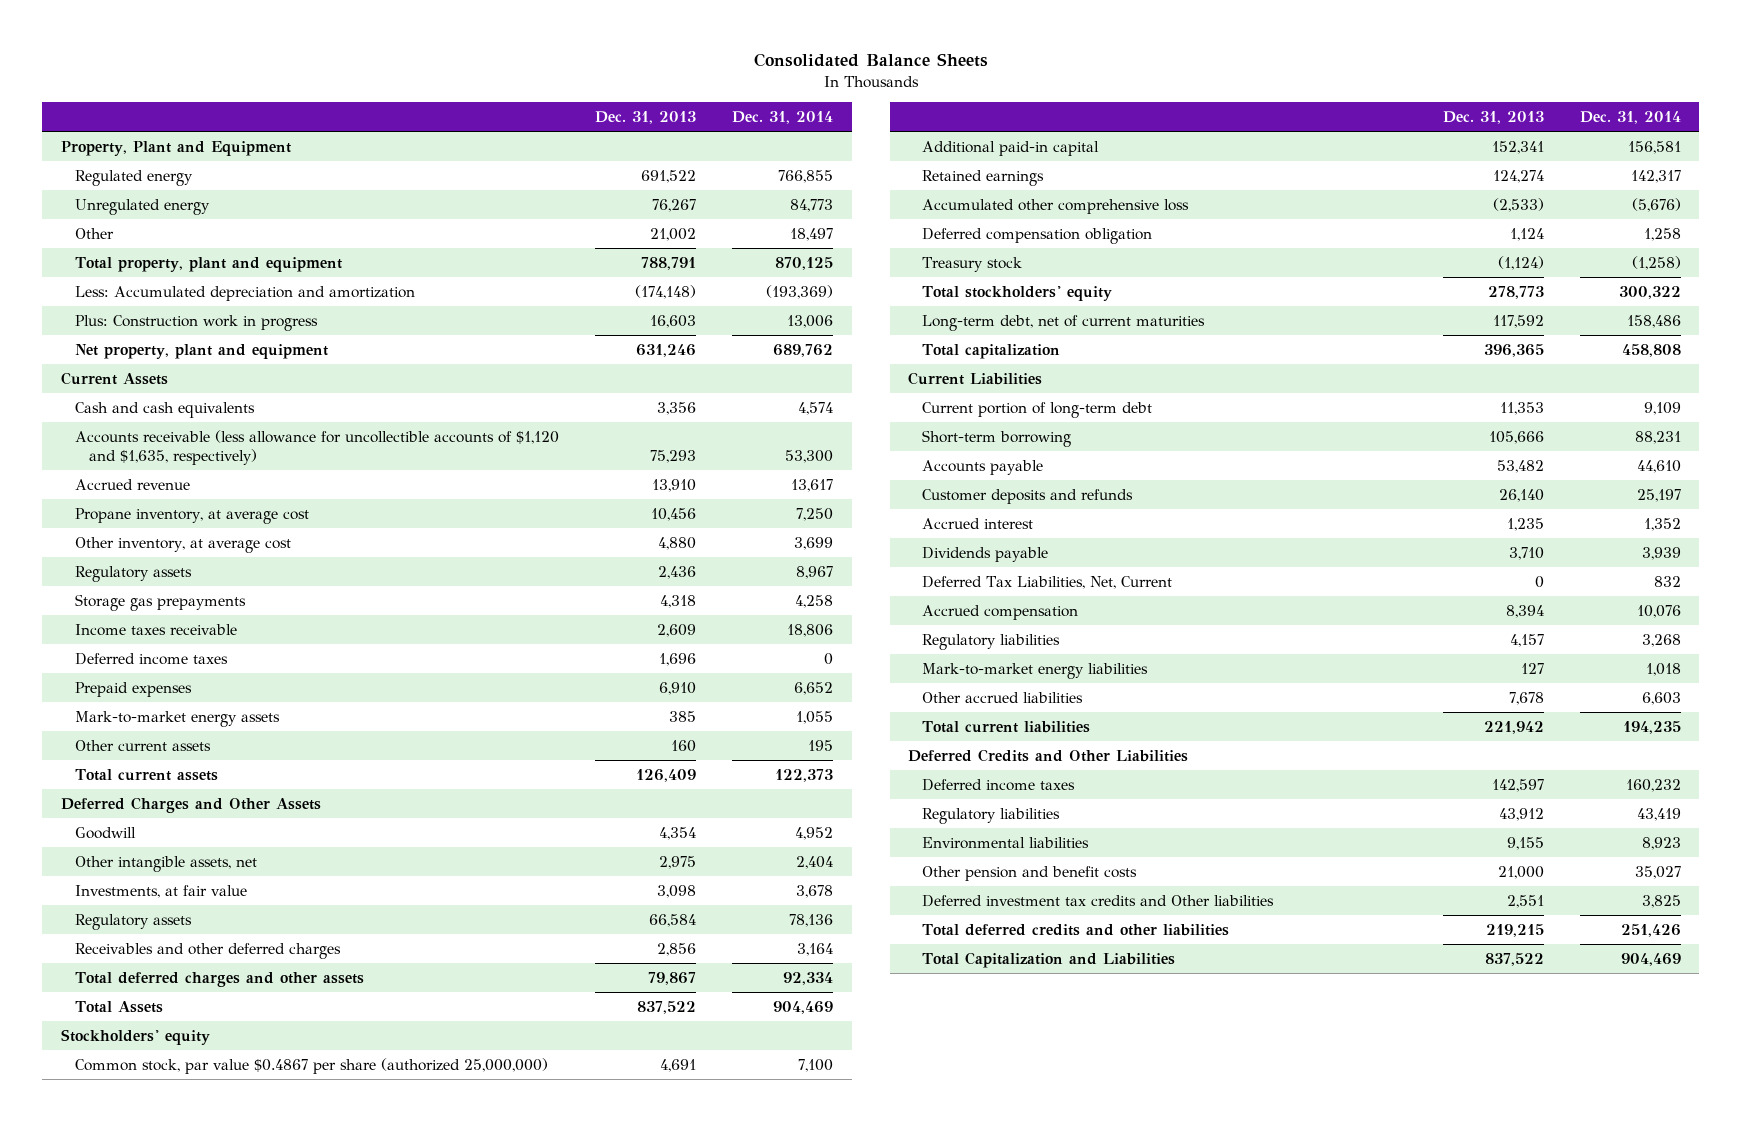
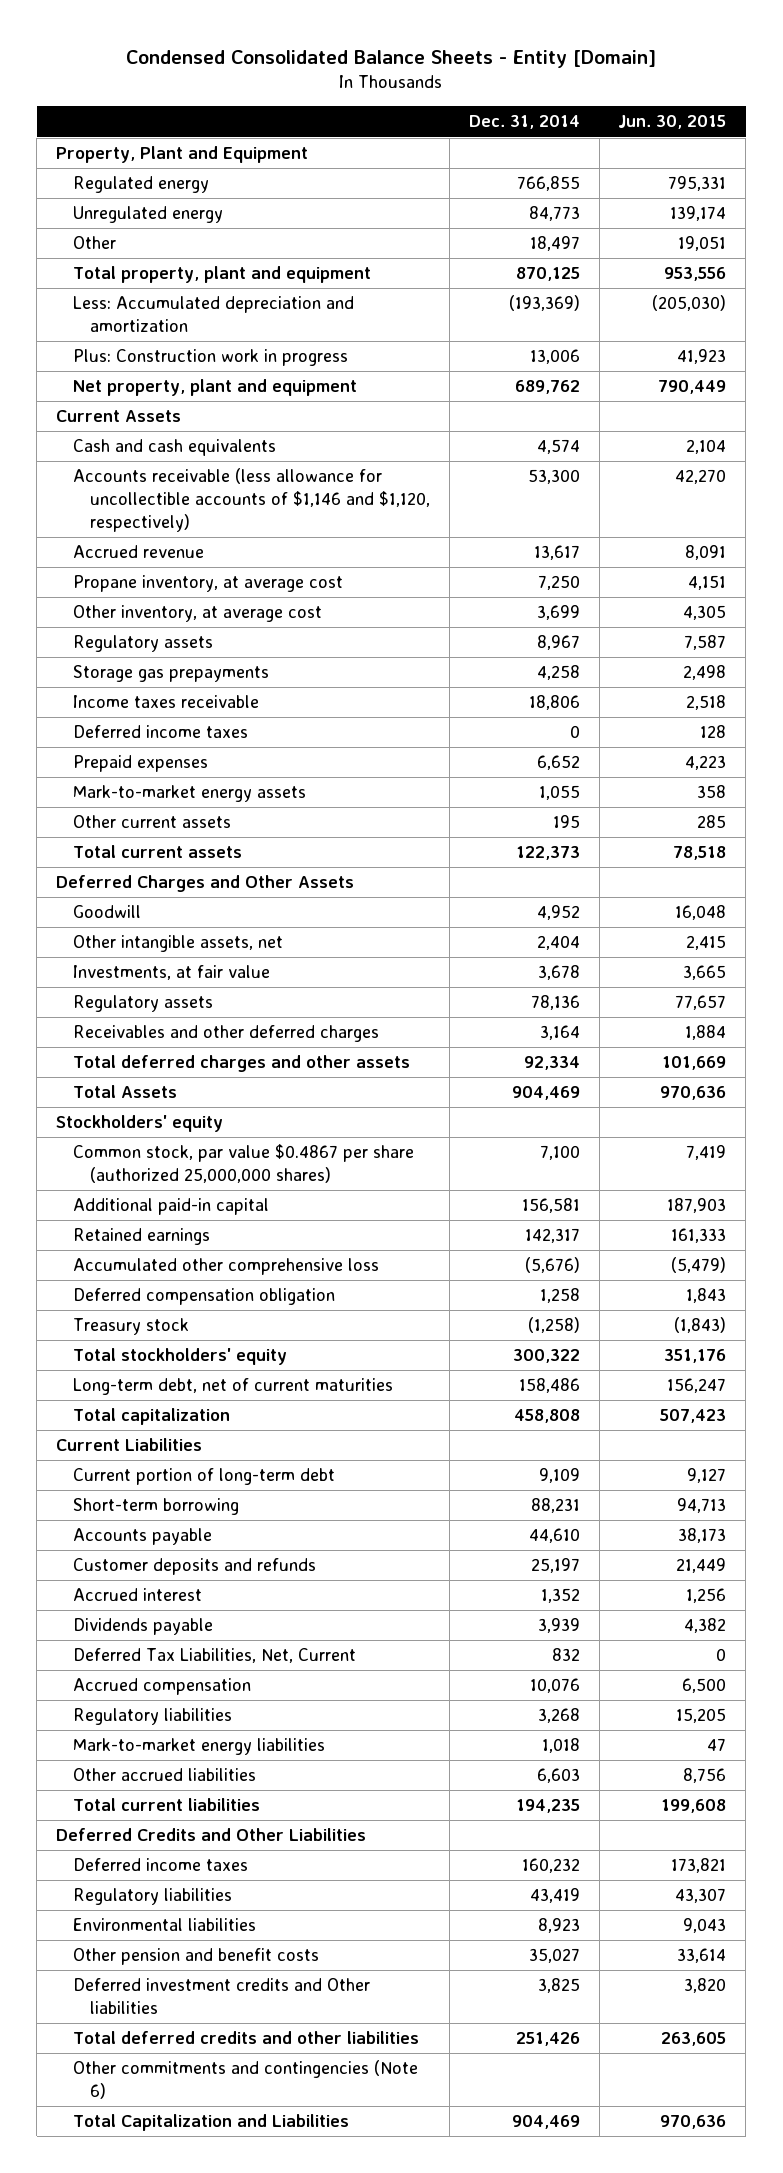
[753,53,988,68] Consolidated Balance Sheets -> [126,50,657,69] Condensed Consolidated Balance Sheets - Entity [Domain]
[595,111,697,125] Dec. 31, 2013 -> none
none -> [618,115,727,130] Jun. 30, 2015
[74,429,559,465] Accounts receivable (less allowance for uncollectible accounts of $1,120 and $1,635, respectively) -> [72,468,430,532] Accounts receivable (less allowance for uncollectible accounts of $1,146 and $1,120, respectively)
[74,1057,548,1074] Common stock, par value $0.4867 per share (authorized 25,000,000) -> [72,1144,414,1183] Common stock, par value $0.4867 per share (authorized 25,000,000 shares)
[922,894,1275,907] Deferred investment tax credits and Other liabilities -> [72,1978,370,2014] Deferred investment credits and Other liabilities
none -> [72,2060,418,2099] Other commitments and contingencies (Note 6)

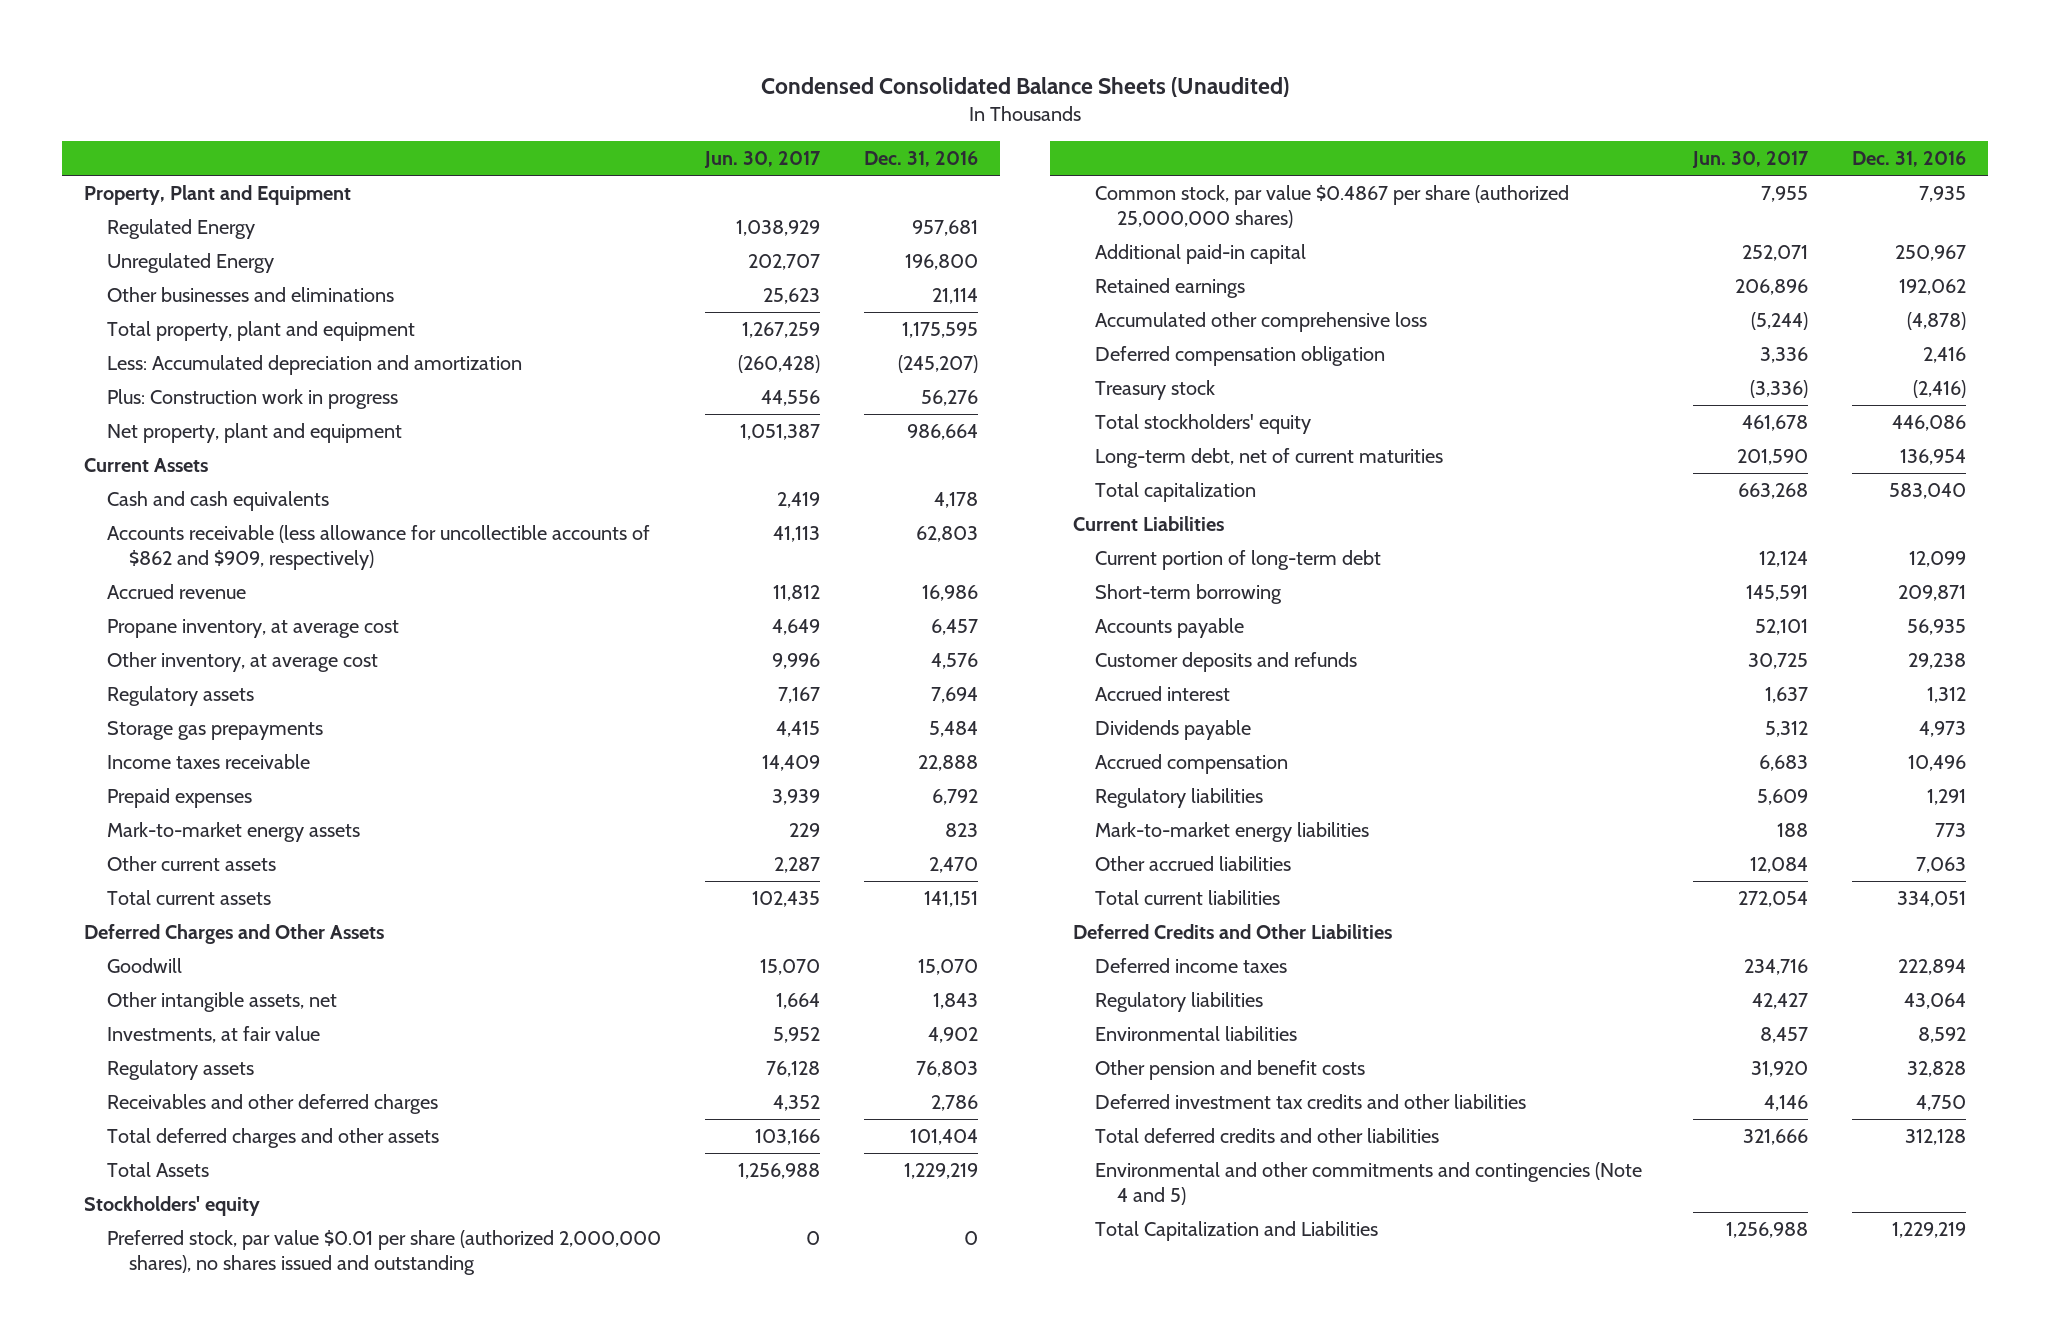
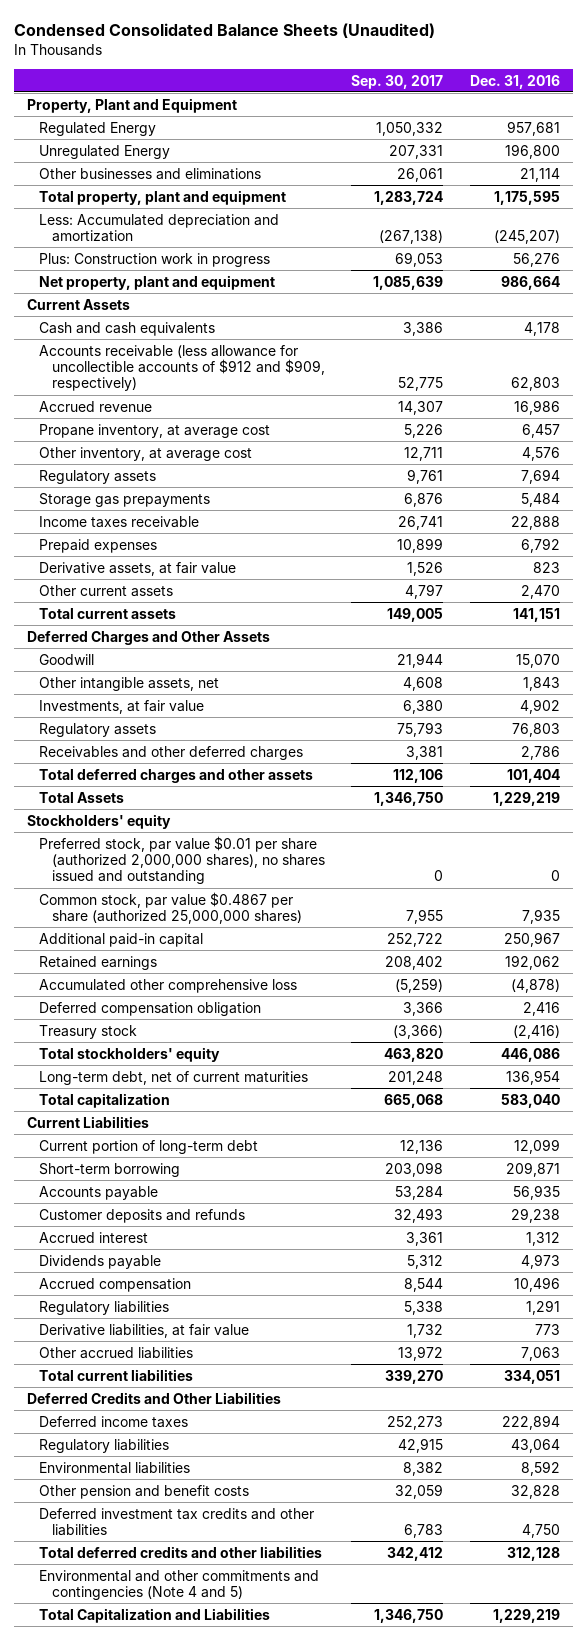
[703,151,821,169] Jun. 30, 2017 -> none
none -> [351,74,444,89] Sep. 30, 2017
[106,525,650,571] Accounts receivable (less allowance for uncollectible accounts of $862 and $909, respectively) -> [39,344,325,392] Accounts receivable (less allowance for uncollectible accounts of $912 and $909, respectively)
[106,822,360,843] Mark-to-market energy assets -> [39,561,237,576] Derivative assets, at fair value
[1094,822,1369,843] Mark-to-market energy liabilities -> [39,1323,250,1338] Derivative liabilities, at fair value

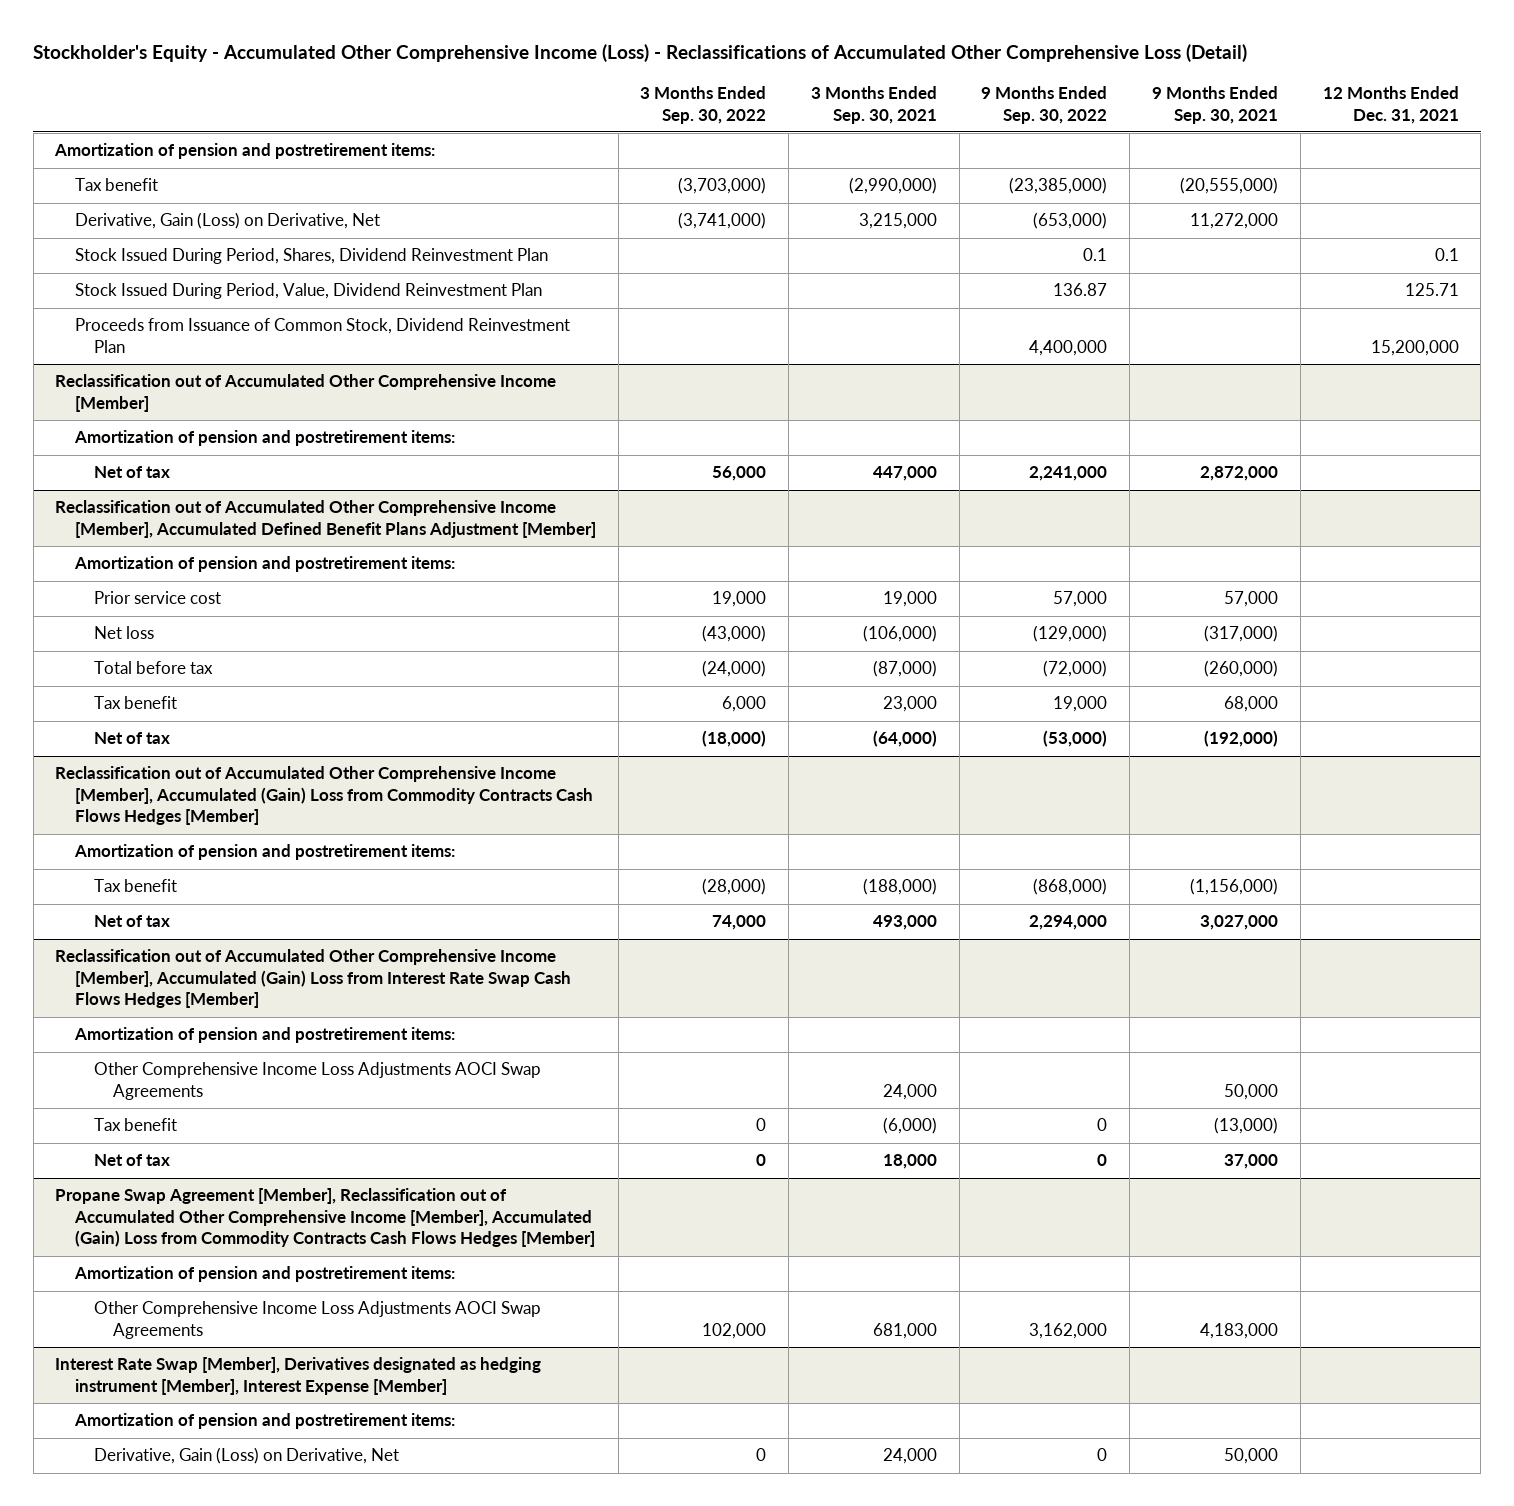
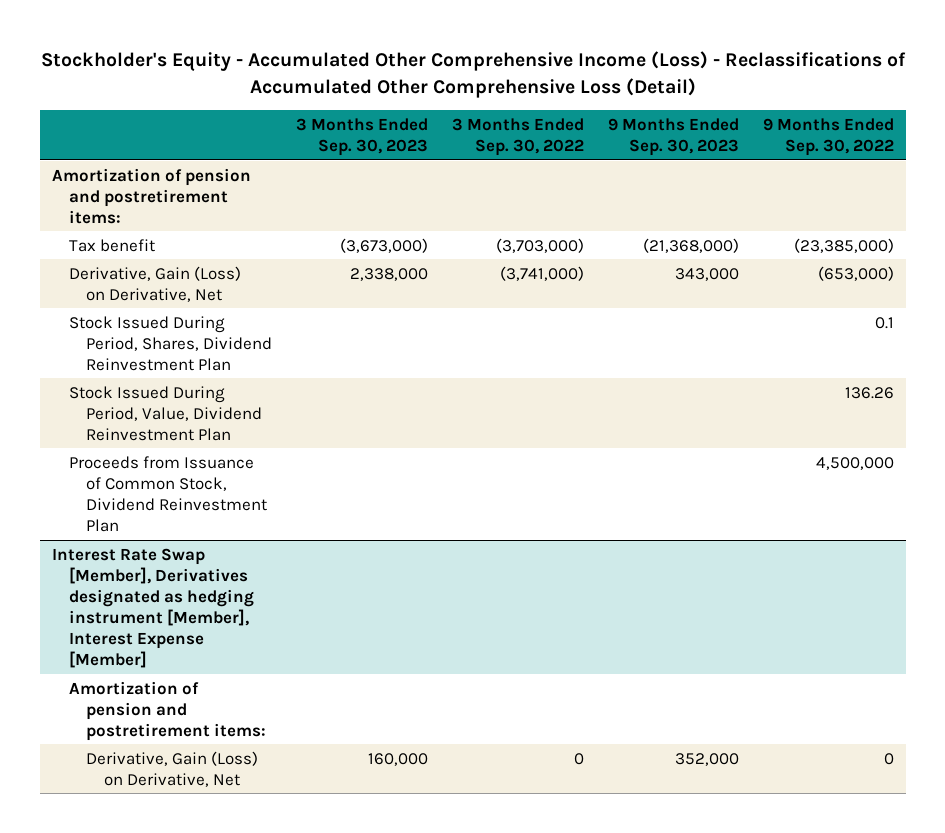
[810,86,937,124] 3 Months Ended Sep. 30, 2021 -> none
[1151,86,1278,124] 9 Months Ended Sep. 30, 2021 -> none
[1322,86,1459,124] 12 Months Ended Dec. 31, 2021 -> none
none -> [296,117,429,156] 3 Months Ended Sep. 30, 2023
none -> [607,117,739,156] 9 Months Ended Sep. 30, 2023
[55,374,557,412] Reclassification out of Accumulated Other Comprehensive Income [Member] -> none
[73,430,455,447] Amortization of pension and postretirement items: -> none
[94,466,171,479] Net of tax -> none
[55,500,596,538] Reclassification out of Accumulated Other Comprehensive Income [Member], Accumulated Defined Benefit Plans Adjustment [Member] -> none
[73,556,455,573] Amortization of pension and postretirement items: -> none
[94,591,222,605] Prior service cost -> none
[94,626,155,640] Net loss -> none
[94,661,214,675] Total before tax -> none
[94,696,178,710] Tax benefit -> none
[94,732,171,745] Net of tax -> none
[55,766,593,826] Reclassification out of Accumulated Other Comprehensive Income [Member], Accumulated (Gain) Loss from Commodity Contracts Cash Flows Hedges [Member] -> none
[73,844,455,861] Amortization of pension and postretirement items: -> none
[94,879,178,893] Tax benefit -> none
[94,915,171,928] Net of tax -> none
[55,949,571,1009] Reclassification out of Accumulated Other Comprehensive Income [Member], Accumulated (Gain) Loss from Interest Rate Swap Cash Flows Hedges [Member] -> none
[73,1027,455,1044] Amortization of pension and postretirement items: -> none
[94,1062,542,1100] Other Comprehensive Income Loss Adjustments AOCI Swap Agreements -> none
[94,1118,178,1132] Tax benefit -> none
[94,1154,171,1167] Net of tax -> none
[55,1188,595,1248] Propane Swap Agreement [Member], Reclassification out of Accumulated Other Comprehensive Income [Member], Accumulated (Gain) Loss from Commodity Contracts Cash Flows Hedges [Member] -> none
[73,1266,455,1283] Amortization of pension and postretirement items: -> none
[94,1301,542,1339] Other Comprehensive Income Loss Adjustments AOCI Swap Agreements -> none
[1053,283,1108,297] 136.87 -> [844,386,894,399] 136.26
[1029,339,1108,356] 4,400,000 -> [815,456,894,470] 4,500,000

